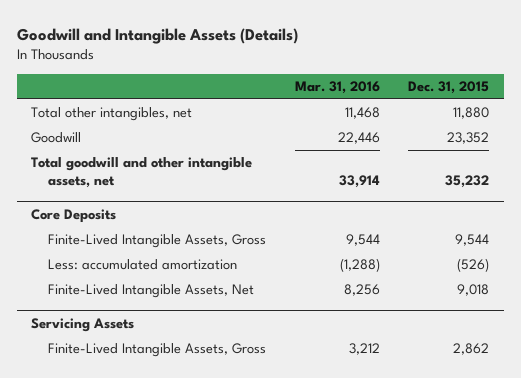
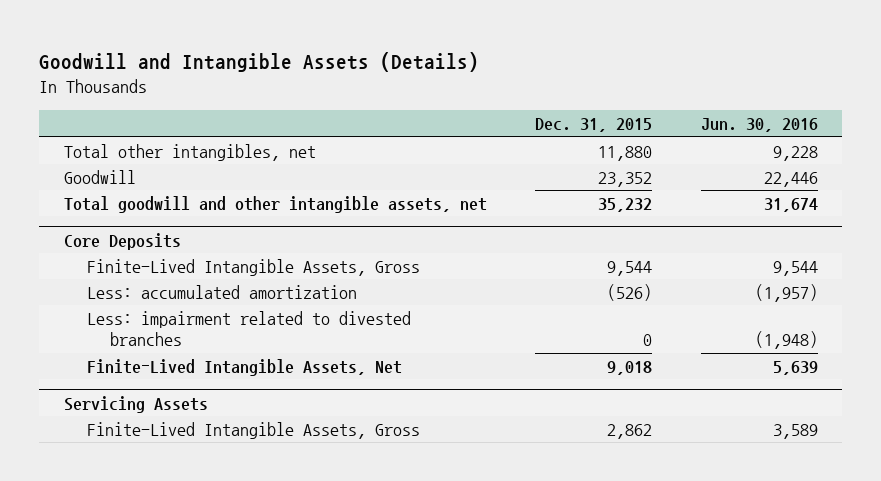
[294,81,380,95] Mar. 31, 2016 -> none
none -> [700,118,818,133] Jun. 30, 2016
none -> [86,311,411,347] Less: impairment related to divested branches

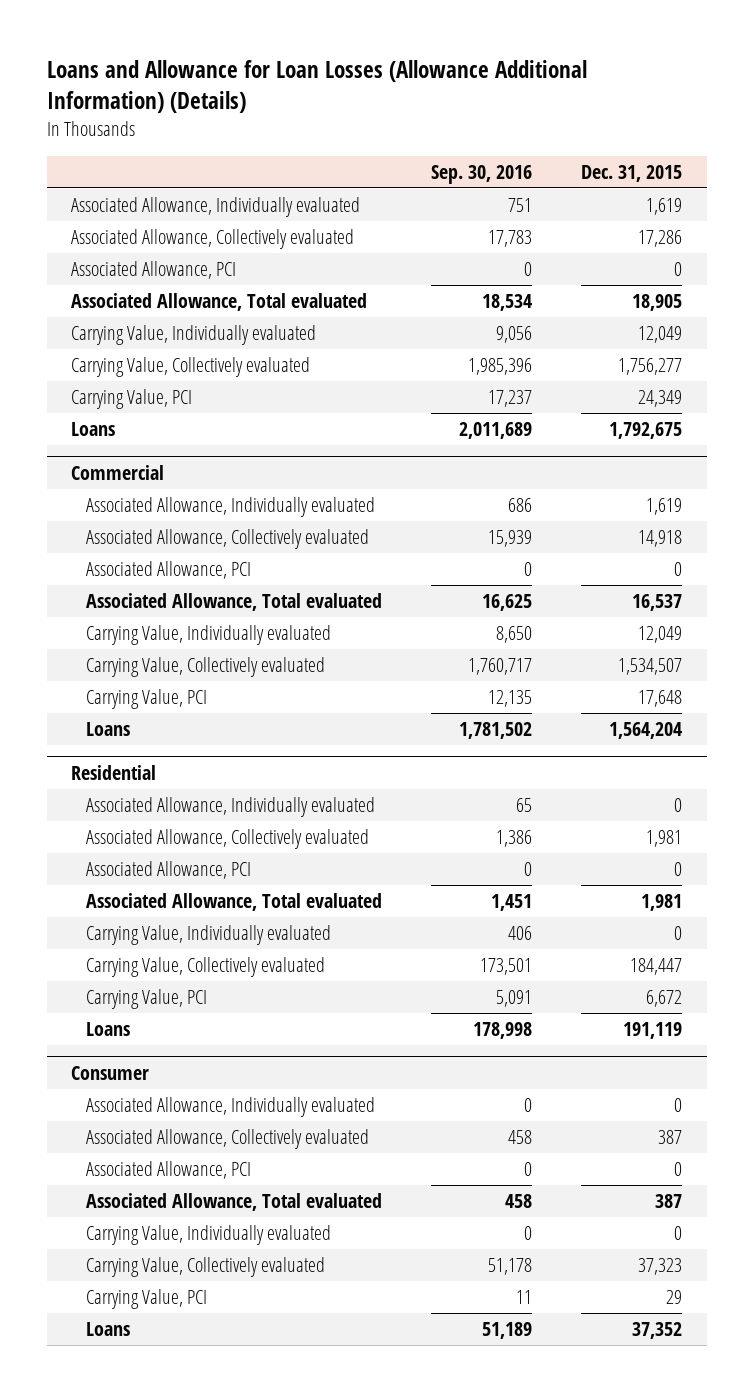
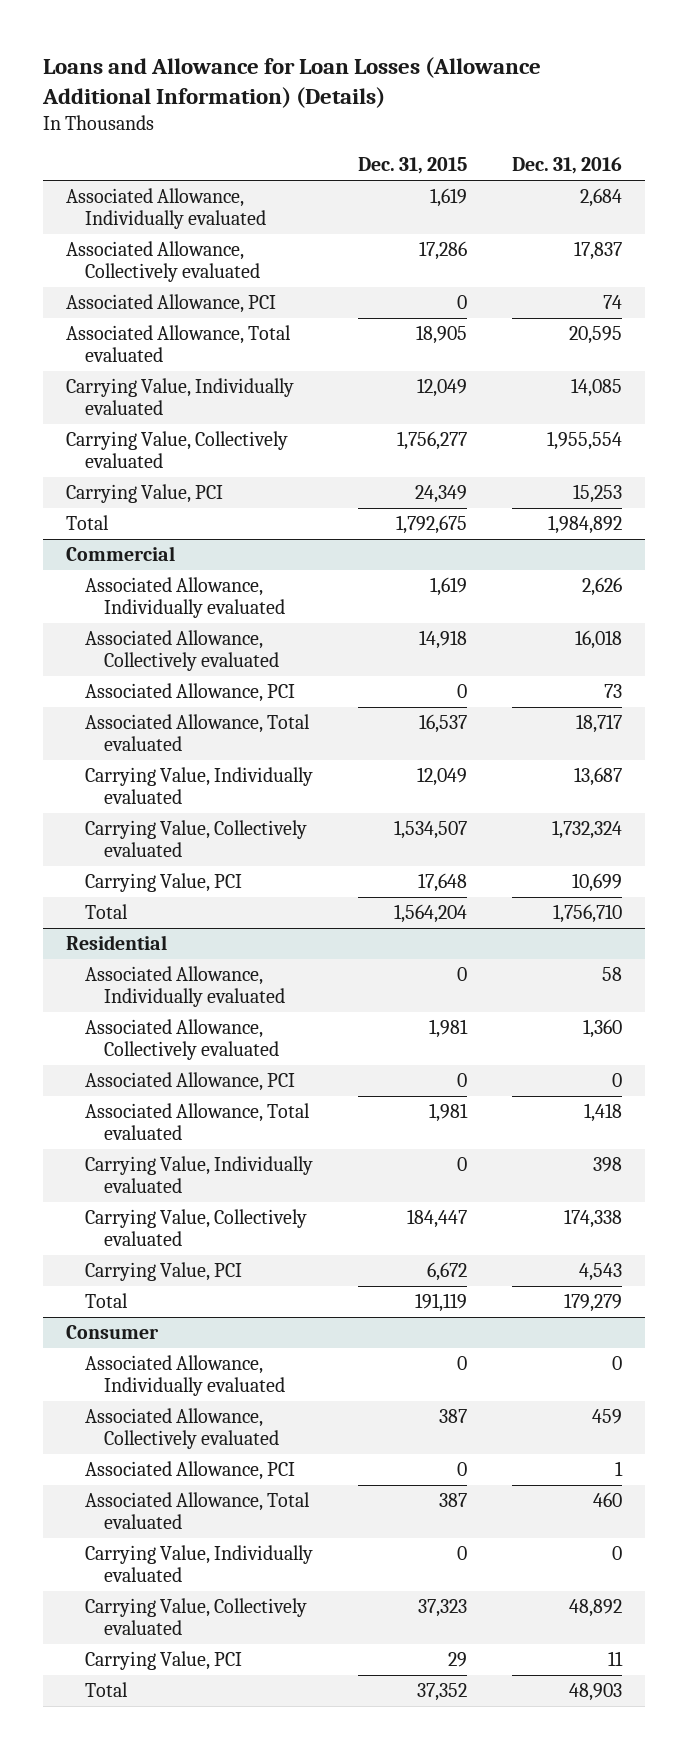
[431,165,533,185] Sep. 30, 2016 -> none
none -> [512,157,623,175] Dec. 31, 2016
[71,422,116,437] Loans -> [65,514,109,530] Total
[85,722,130,737] Loans -> [85,903,129,919] Total
[85,1022,130,1037] Loans -> [85,1292,129,1308] Total
[85,1322,130,1337] Loans -> [85,1681,129,1697] Total

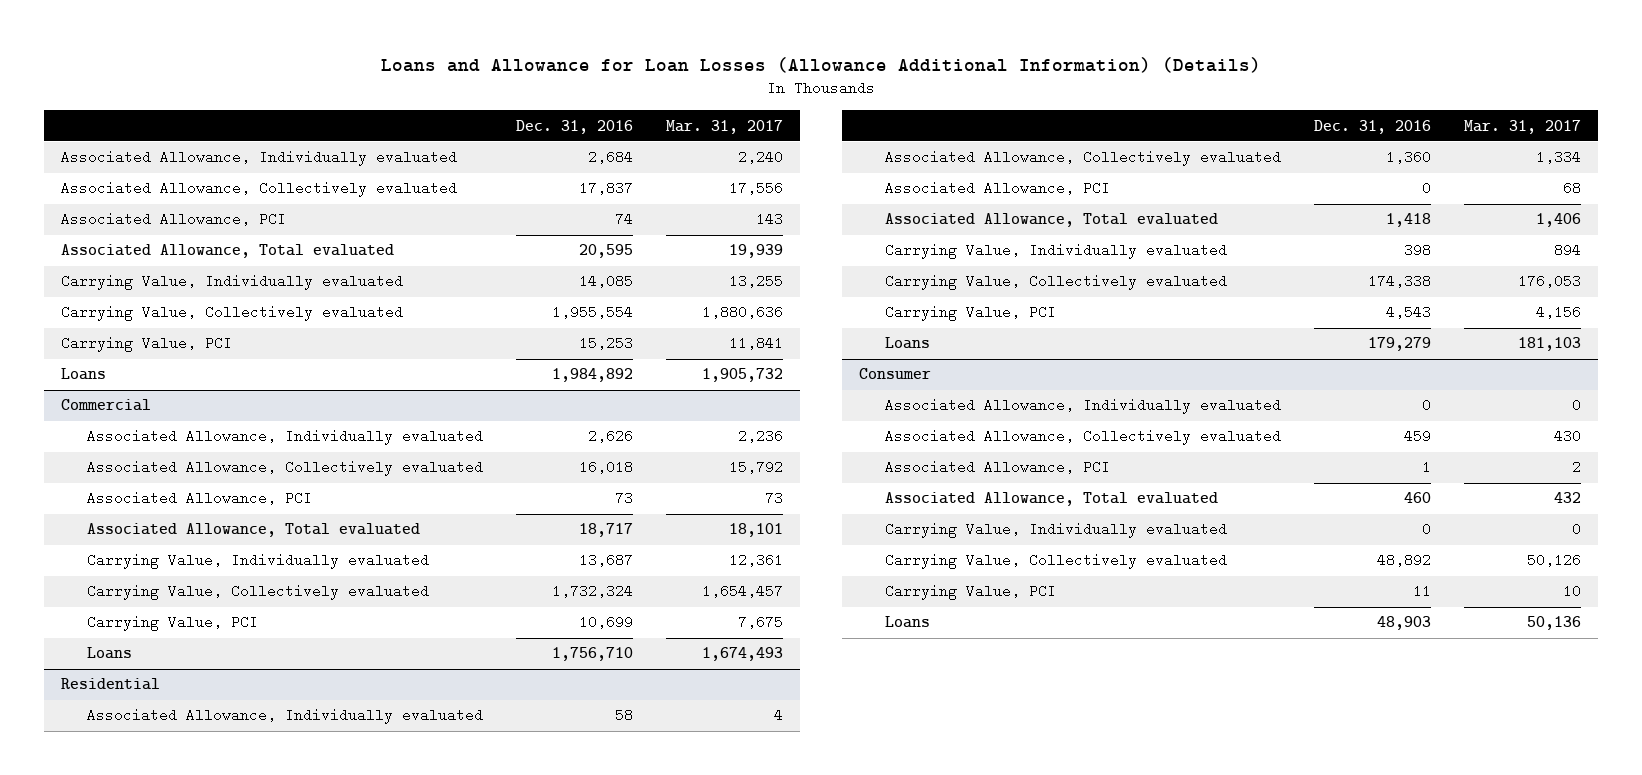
[358,157,468,175] Dec. 31, 2015 -> none
none -> [666,119,784,134] Mar. 31, 2017
[65,514,109,530] Total -> [60,368,106,381] Loans
[85,903,129,919] Total -> [87,647,133,660] Loans
[85,1292,129,1308] Total -> [884,337,930,350] Loans
[85,1681,129,1697] Total -> [884,616,930,629] Loans

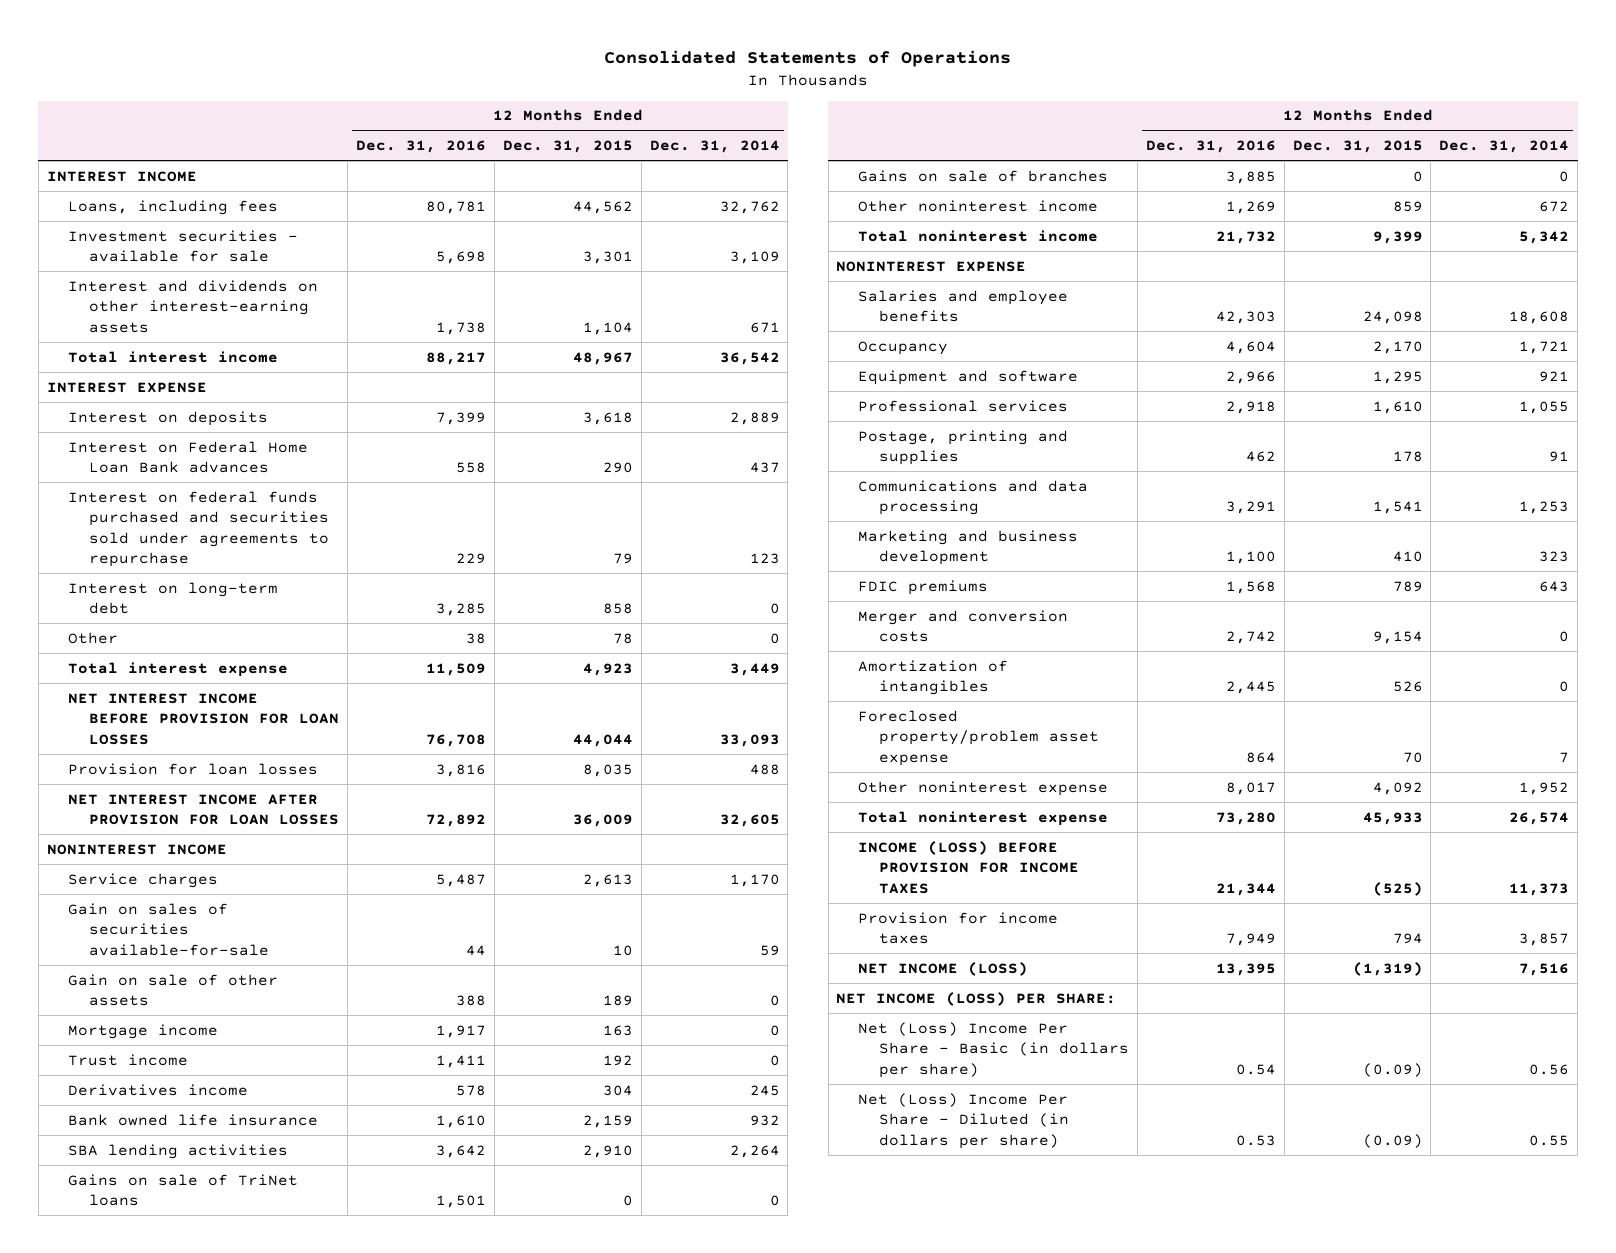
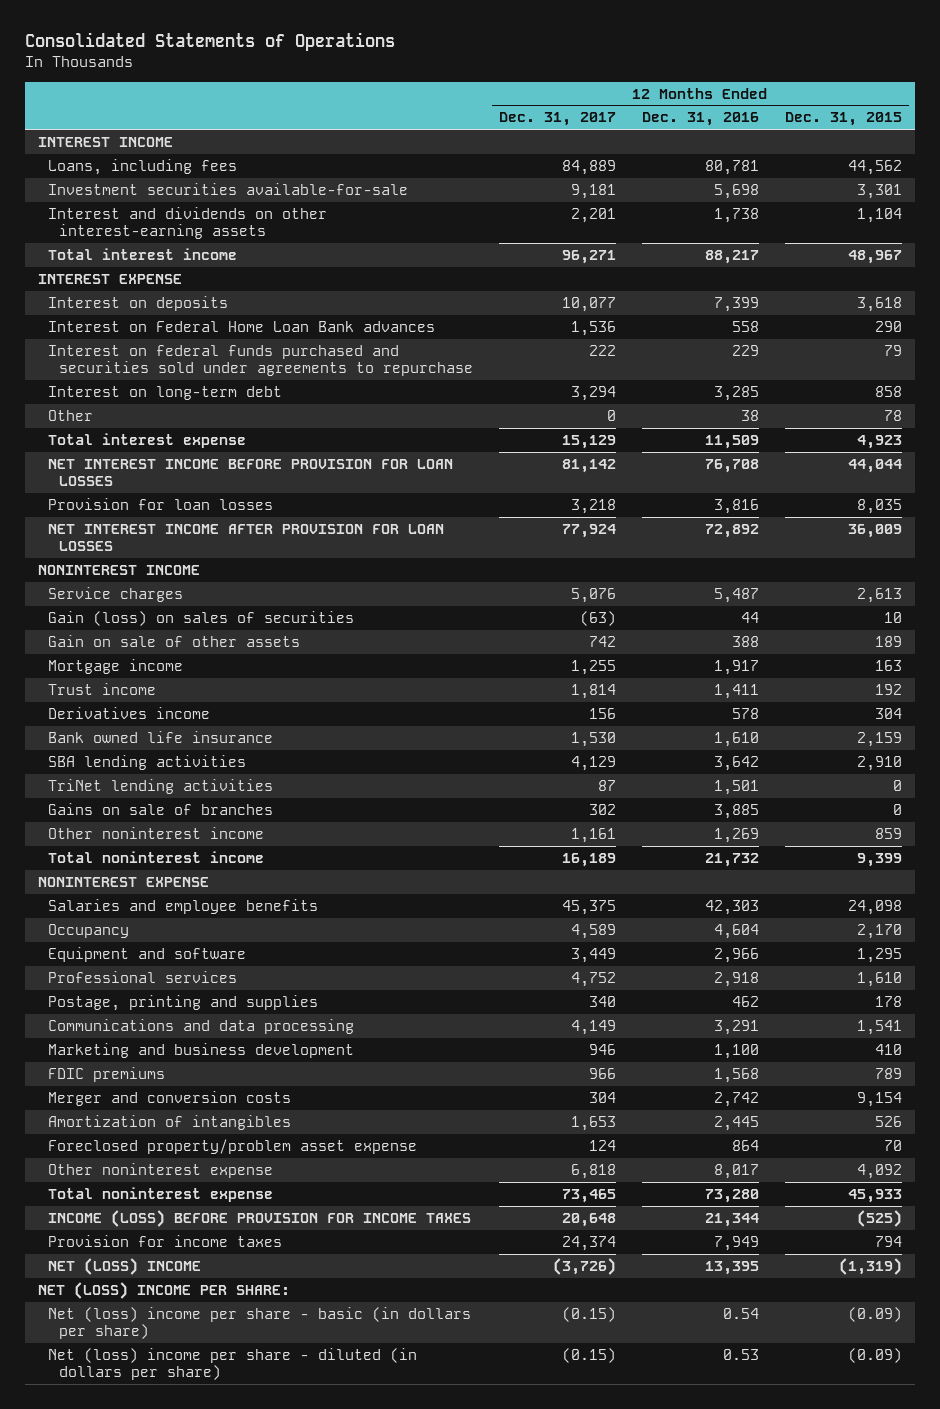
[649,140,780,154] Dec. 31, 2014 -> none
none -> [498,112,616,127] Dec. 31, 2017
[67,229,298,263] Investment securities - available for sale -> [48,182,409,195] Investment securities available-for-sale
[67,902,270,956] Gain on sales of securities available-for-sale -> [48,610,355,626] Gain (loss) on sales of securities
[67,1173,298,1207] Gains on sale of TriNet loans -> [48,778,274,794] TriNet lending activities
[857,961,1028,976] NET INCOME (LOSS) -> [48,1257,202,1275] NET (LOSS) INCOME
[836,991,1117,1006] NET INCOME (LOSS) PER SHARE: -> [37,1281,290,1299] NET (LOSS) INCOME PER SHARE:
[857,1021,1129,1078] Net (Loss) Income Per Share - Basic (in dollars per share) -> [48,1306,472,1340] Net (loss) income per share - basic (in dollars per share)
[857,1092,1069,1149] Net (Loss) Income Per Share - Diluted (in dollars per share) -> [48,1347,418,1381] Net (loss) income per share - diluted (in dollars per share)

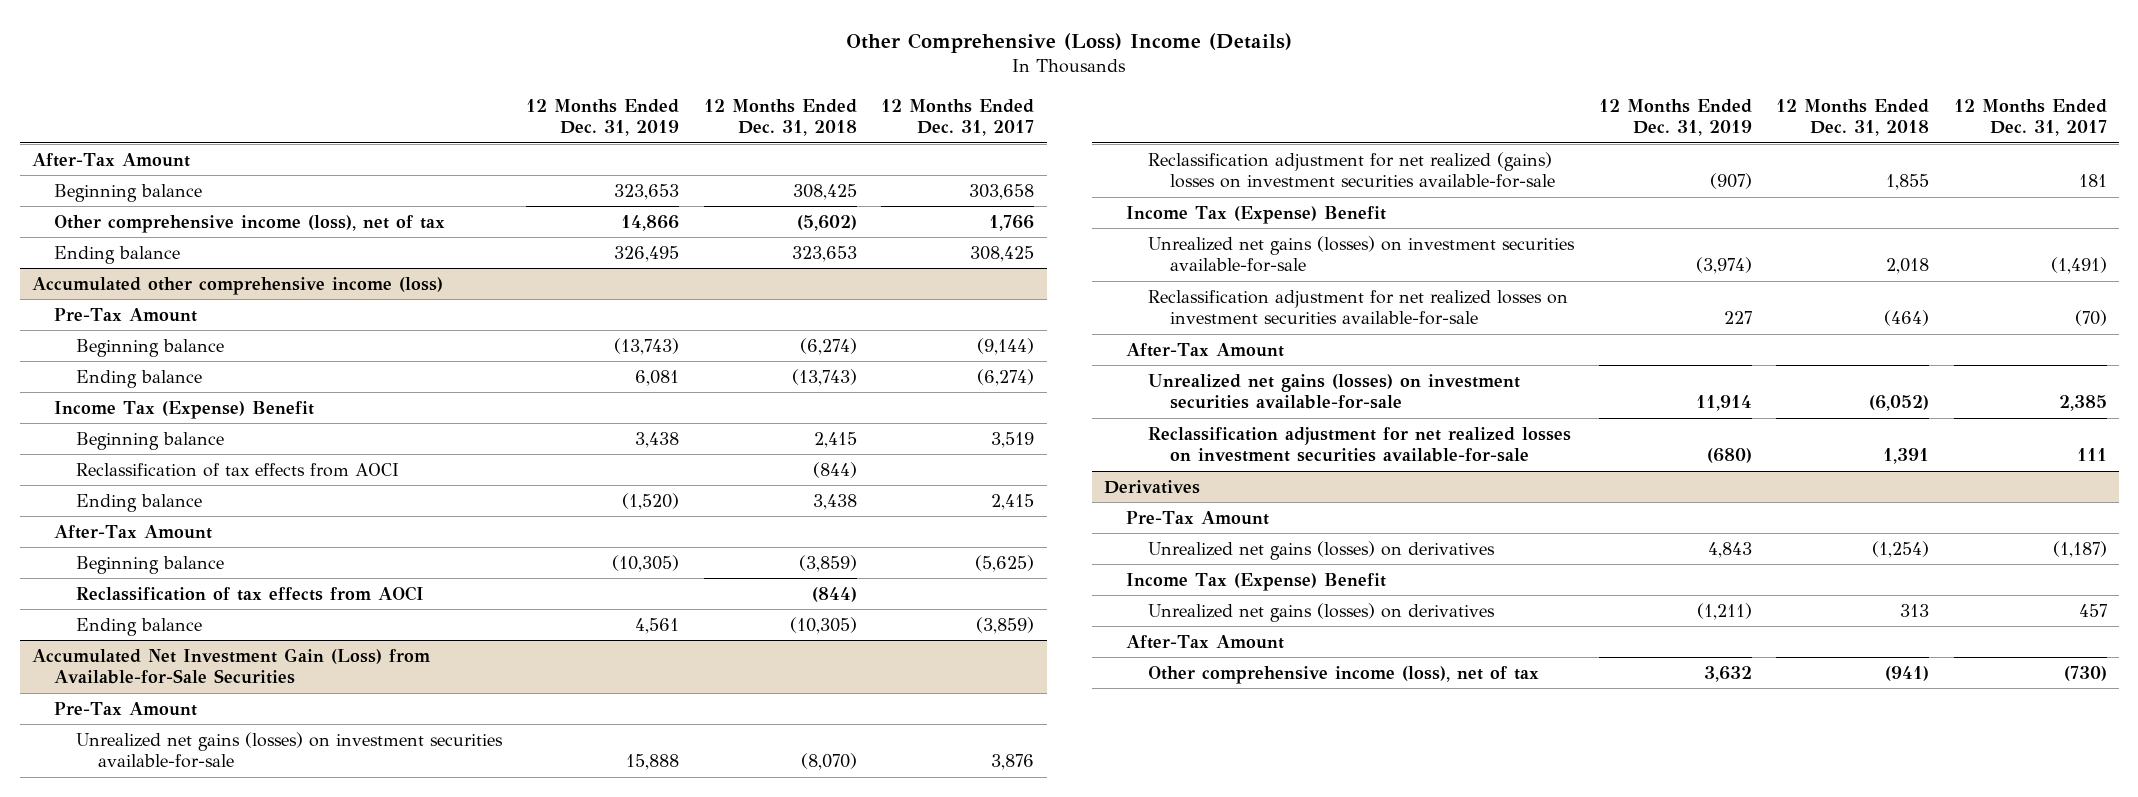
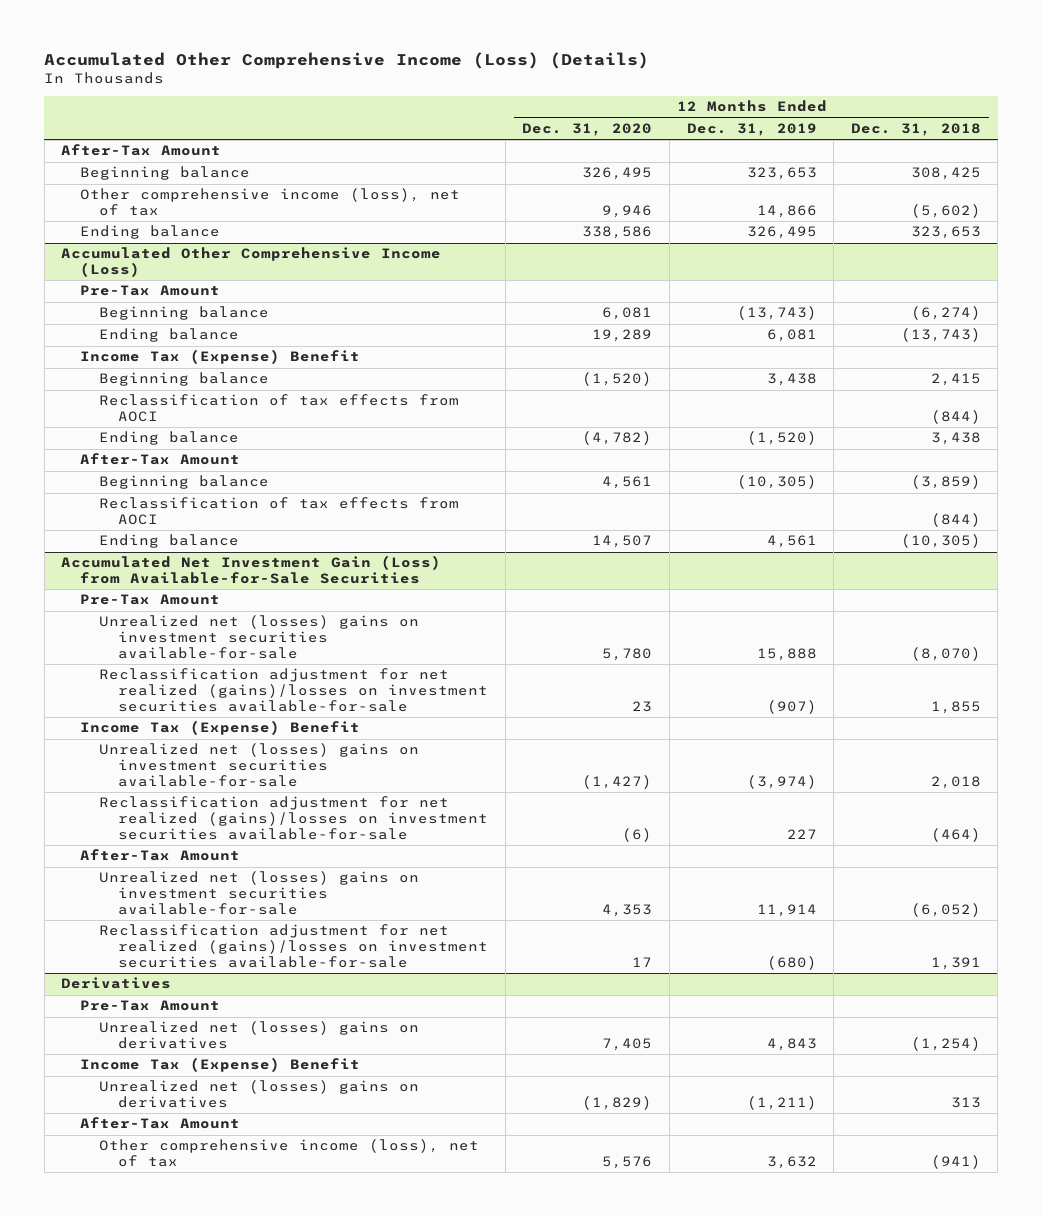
[846,32,1293,53] Other Comprehensive (Loss) Income (Details) -> [44,51,650,69] Accumulated Other Comprehensive Income (Loss) (Details)
[881,98,1035,137] 12 Months Ended Dec. 31, 2017 -> none
none -> [522,122,653,136] Dec. 31, 2020
[31,276,443,295] Accumulated other comprehensive income (loss) -> [61,247,442,278] Accumulated Other Comprehensive Income (Loss)
[75,731,503,769] Unrealized net gains (losses) on investment securities available-for-sale -> [99,615,420,659] Unrealized net (losses) gains on investment securities available-for-sale
[1148,151,1556,189] Reclassification adjustment for net realized (gains) losses on investment securities available-for-sale -> [99,668,489,712] Reclassification adjustment for net realized (gains)/losses on investment securities available-for-sale
[1148,235,1576,273] Unrealized net gains (losses) on investment securities available-for-sale -> [99,743,420,787] Unrealized net (losses) gains on investment securities available-for-sale
[1148,289,1569,326] Reclassification adjustment for net realized losses on investment securities available-for-sale -> [99,796,489,840] Reclassification adjustment for net realized (gains)/losses on investment securities available-for-sale
[1148,373,1521,410] Unrealized net gains (losses) on investment securities available-for-sale -> [99,871,420,915] Unrealized net (losses) gains on investment securities available-for-sale
[1148,426,1572,463] Reclassification adjustment for net realized losses on investment securities available-for-sale -> [99,924,489,968] Reclassification adjustment for net realized (gains)/losses on investment securities available-for-sale
[1148,540,1496,560] Unrealized net gains (losses) on derivatives -> [99,1021,420,1050] Unrealized net (losses) gains on derivatives
[1148,602,1496,622] Unrealized net gains (losses) on derivatives -> [99,1080,420,1109] Unrealized net (losses) gains on derivatives

